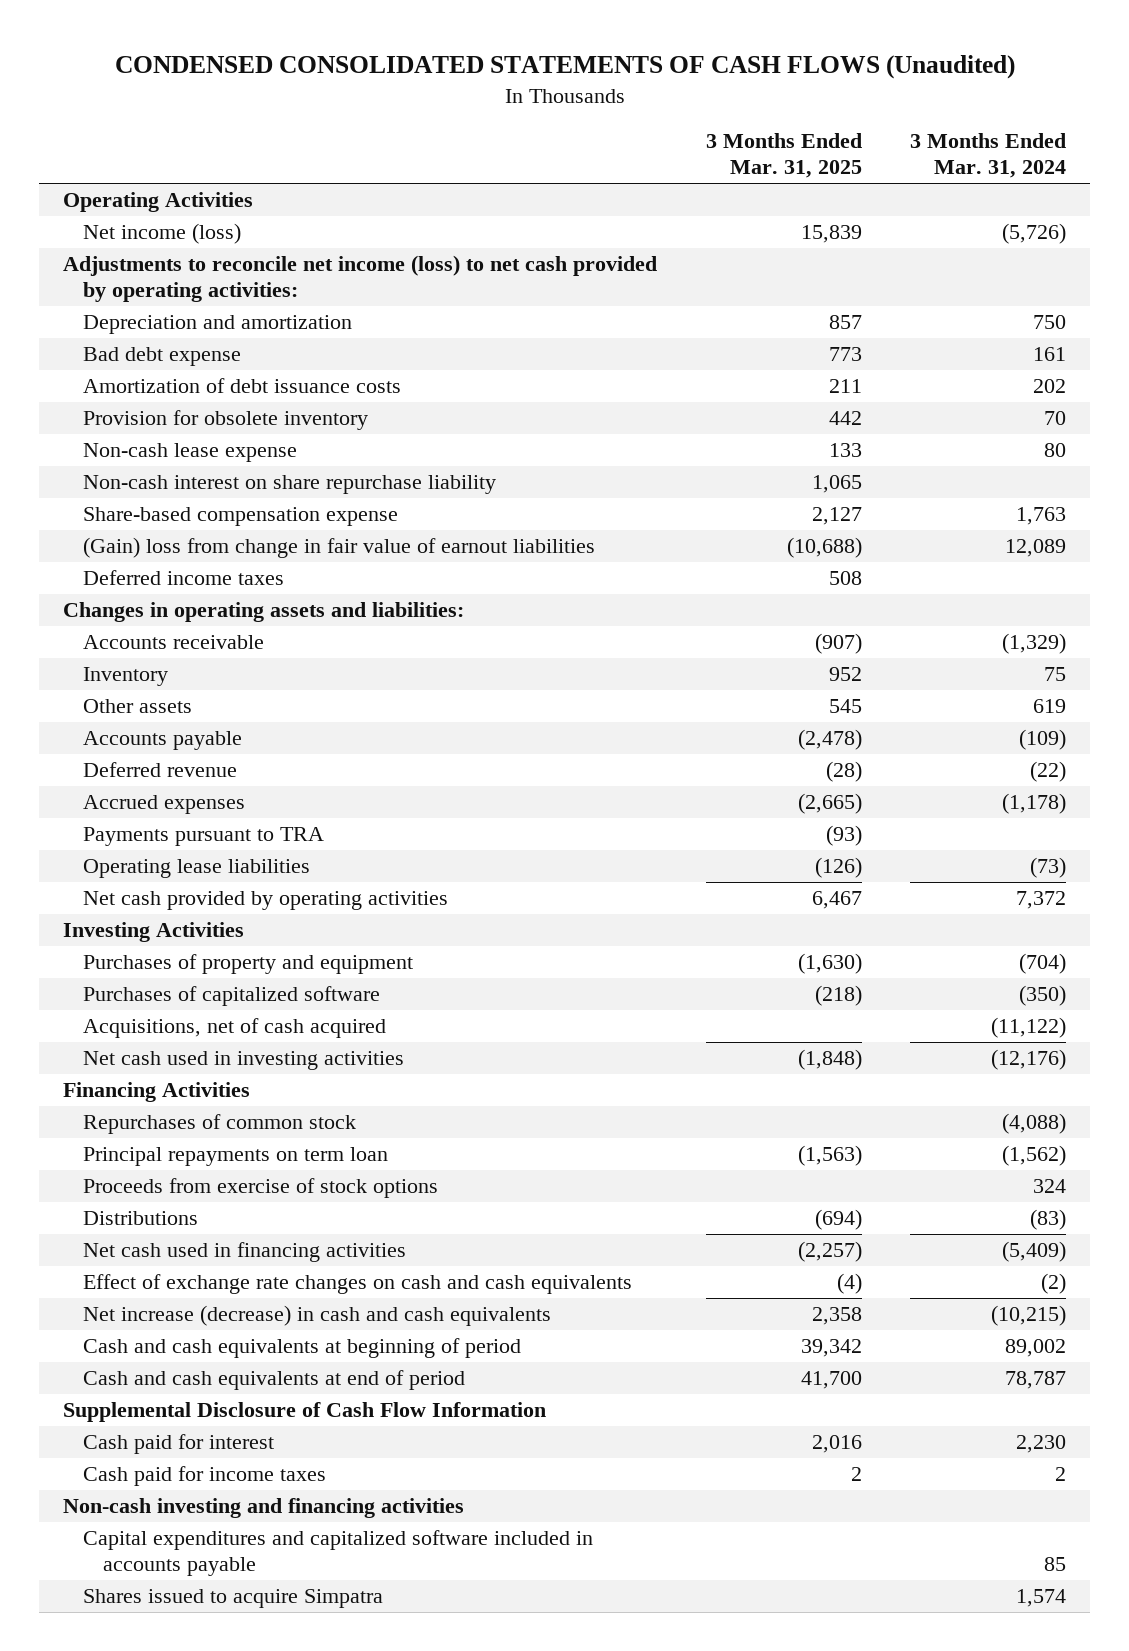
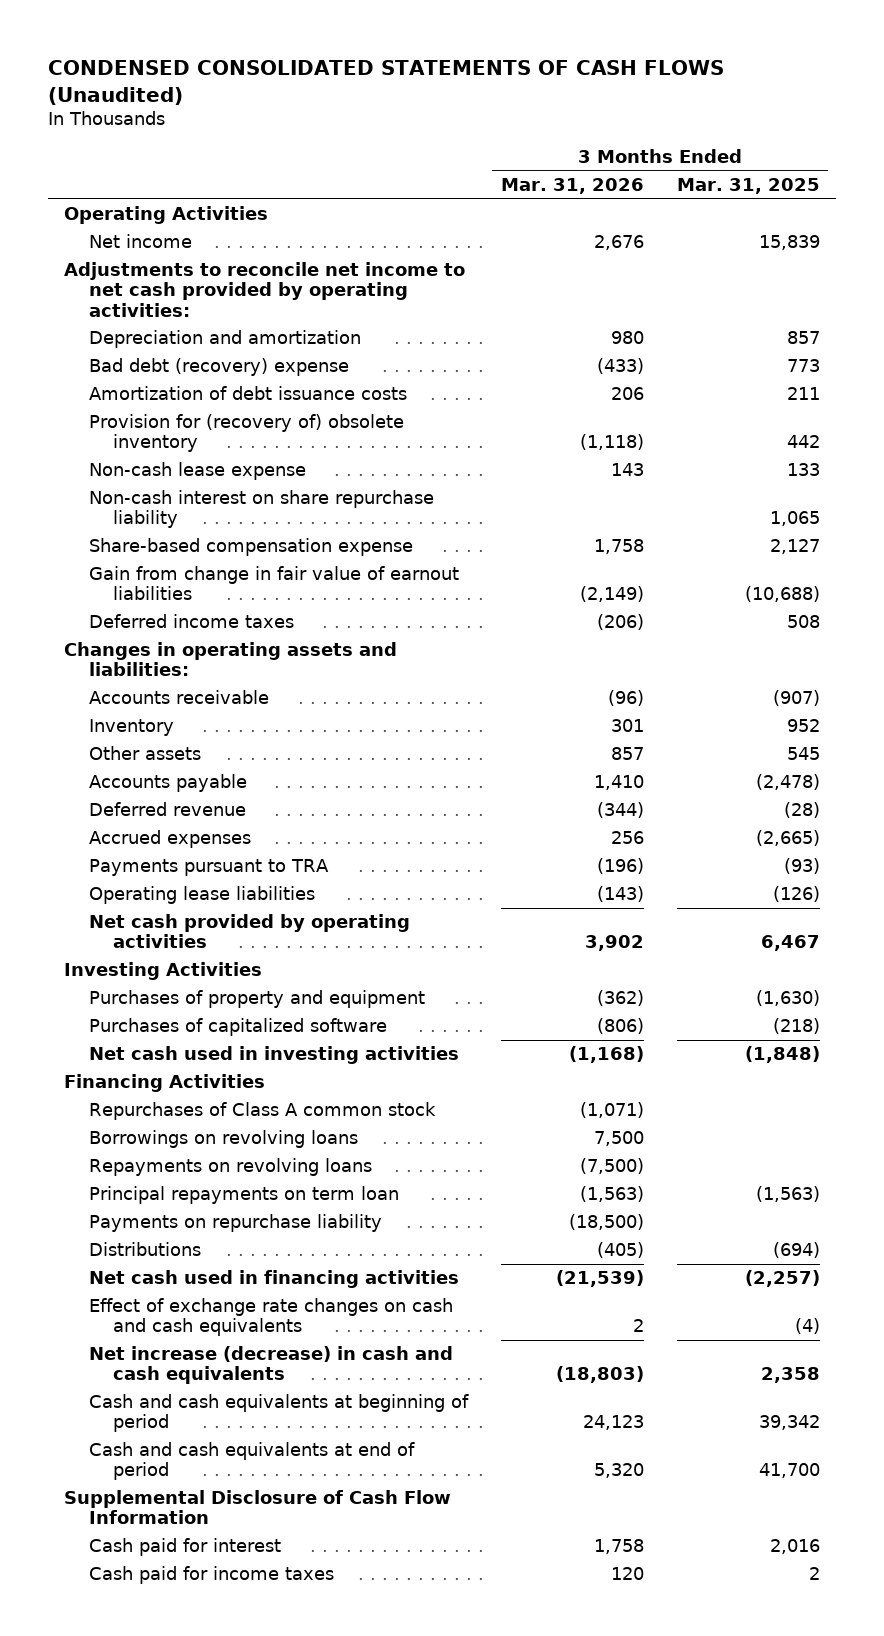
[909,133,1066,179] 3 Months Ended Mar. 31, 2024 -> none
none -> [500,178,644,195] Mar. 31, 2026
[83,223,242,245] Net income (loss) -> [88,234,192,249] Net income
[63,255,658,303] Adjustments to reconcile net income (loss) to net cash provided by operating activities: -> [64,262,466,317] Adjustments to reconcile net income to net cash provided by operating activities:
[83,347,242,367] Bad debt expense -> [88,358,349,377] Bad debt (recovery) expense
[83,410,369,431] Provision for obsolete inventory -> [88,414,404,453] Provision for (recovery of) obsolete inventory
[83,537,596,559] (Gain) loss from change in fair value of earnout liabilities -> [88,566,459,601] Gain from change in fair value of earnout liabilities
[83,1018,387,1039] Acquisitions, net of cash acquired -> none
[83,1114,357,1135] Repurchases of common stock -> [88,1102,436,1121] Repurchases of Class A common stock
none -> [88,1130,358,1149] Borrowings on revolving loans
none -> [88,1158,372,1177] Repayments on revolving loans
[83,1178,439,1199] Proceeds from exercise of stock options -> none
none -> [88,1214,382,1233] Payments on repurchase liability
[63,1498,465,1519] Non-cash investing and financing activities -> none
[83,1530,594,1577] Capital expenditures and capitalized software included in accounts payable -> none
[83,1589,384,1609] Shares issued to acquire Simpatra -> none

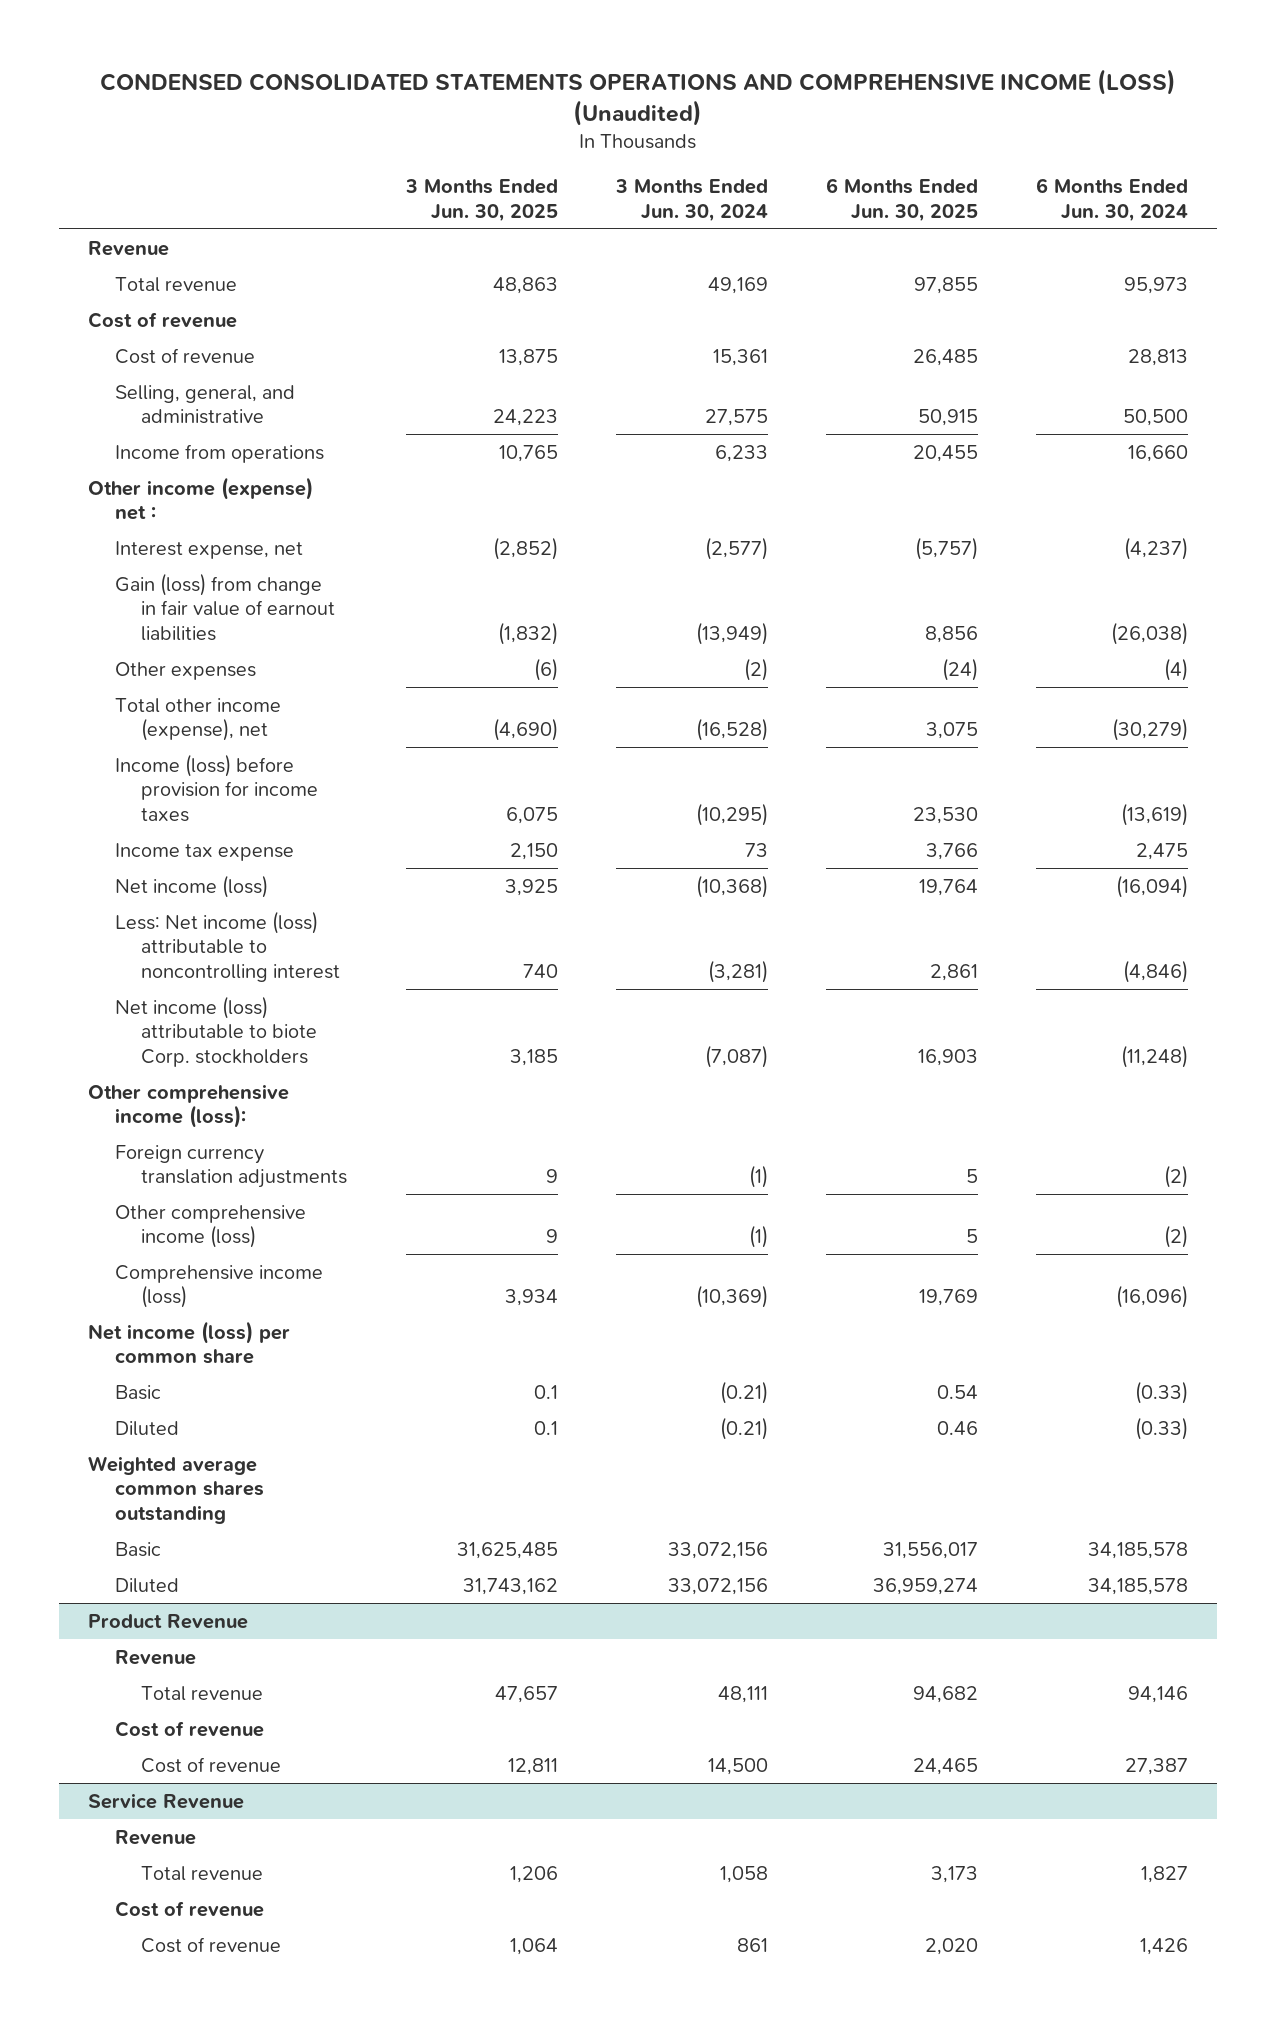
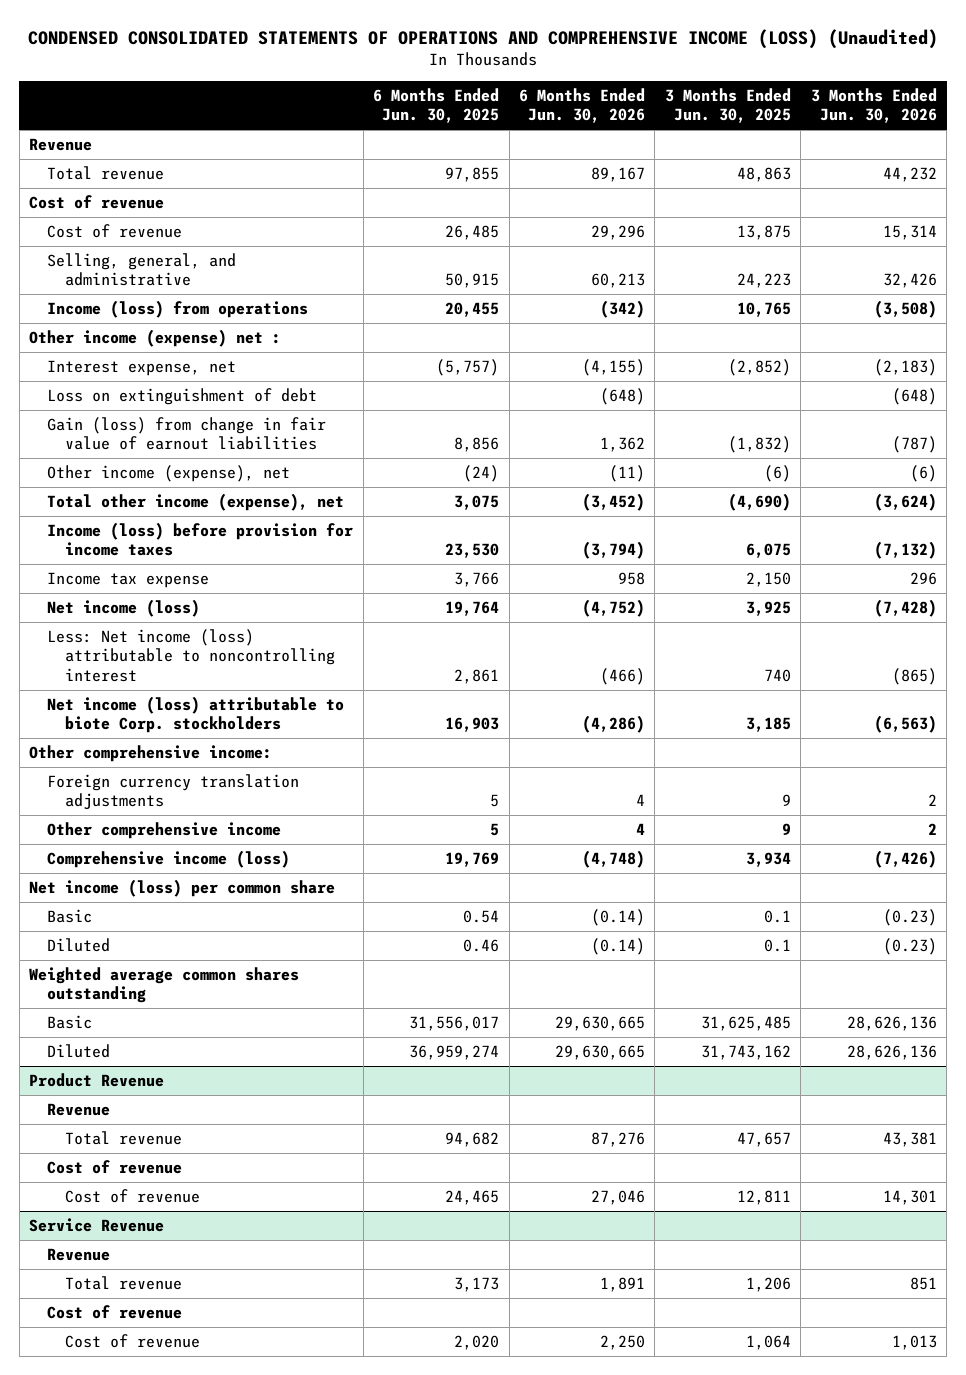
[100,69,1177,127] CONDENSED CONSOLIDATED STATEMENTS OPERATIONS AND COMPREHENSIVE INCOME (LOSS) (Unaudited) -> [27,28,938,49] CONDENSED CONSOLIDATED STATEMENTS OF OPERATIONS AND COMPREHENSIVE INCOME (LOSS) (Unaudited)
[614,178,768,222] 3 Months Ended Jun. 30, 2024 -> none
[1035,177,1188,222] 6 Months Ended Jun. 30, 2024 -> none
none -> [518,87,645,124] 6 Months Ended Jun. 30, 2026
none -> [810,87,937,124] 3 Months Ended Jun. 30, 2026
[114,443,324,463] Income from operations -> [47,300,309,319] Income (loss) from operations
none -> [47,388,318,406] Loss on extinguishment of debt
[114,661,256,680] Other expenses -> [47,465,291,483] Other income (expense), net
[88,1083,290,1129] Other comprehensive income (loss): -> [29,745,273,763] Other comprehensive income:
[114,1204,306,1249] Other comprehensive income (loss) -> [47,822,282,840] Other comprehensive income

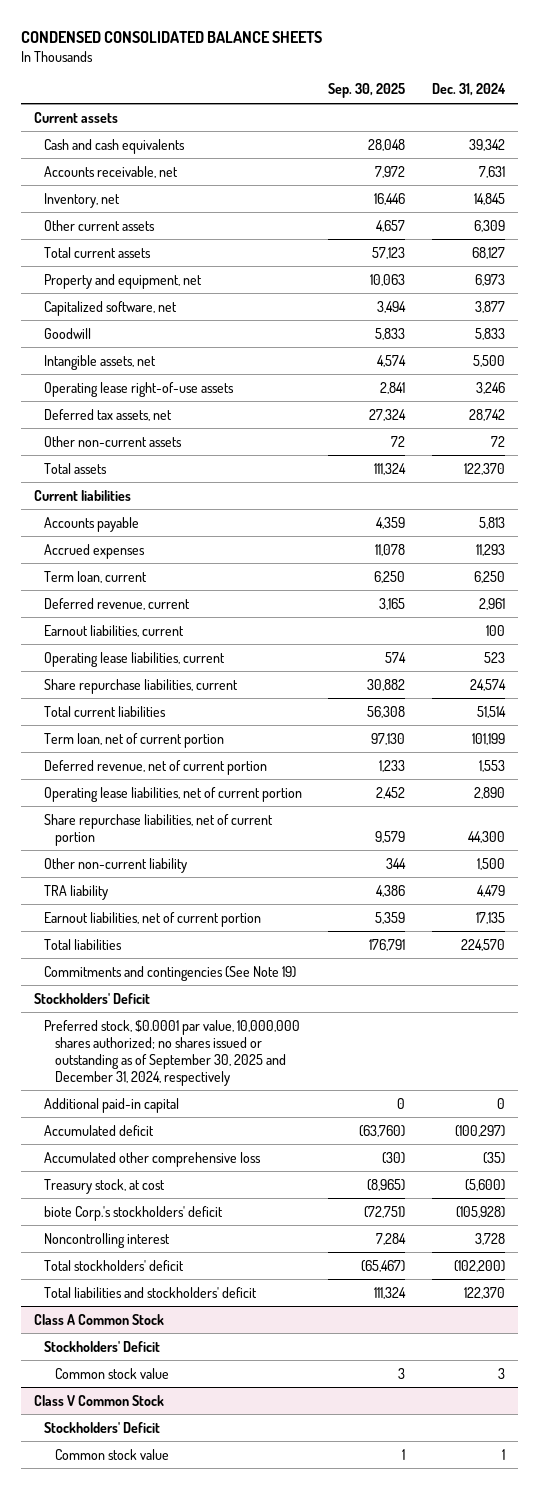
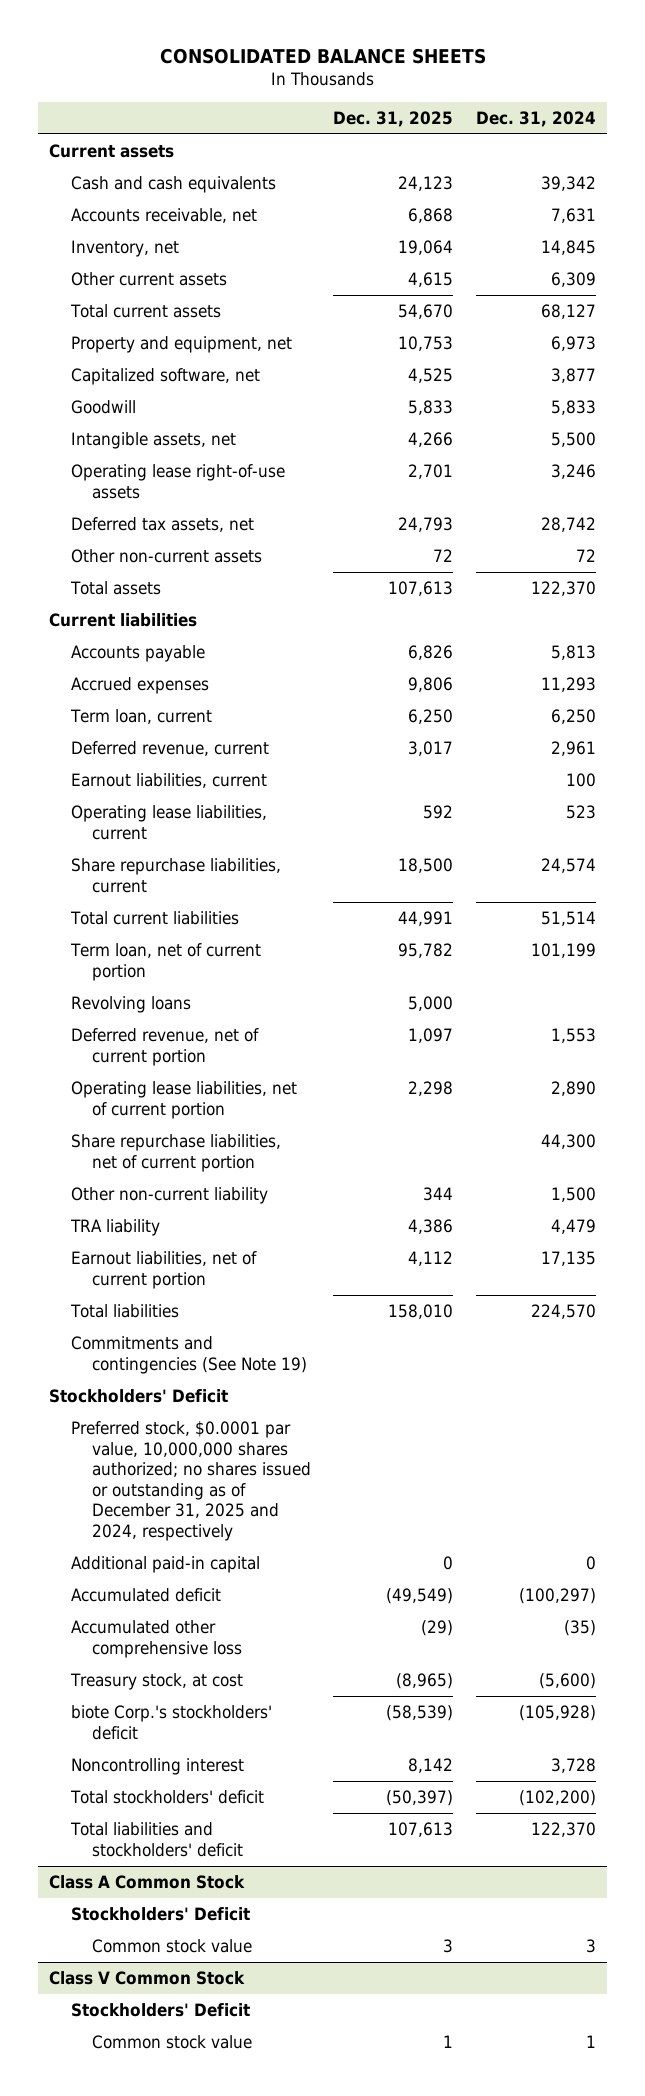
[20,30,322,43] CONDENSED CONSOLIDATED BALANCE SHEETS -> [159,48,486,65] CONSOLIDATED BALANCE SHEETS
[328,83,406,99] Sep. 30, 2025 -> none
none -> [333,110,454,127] Dec. 31, 2025
none -> [70,996,191,1014] Revolving loans
[44,1019,301,1086] Preferred stock, $0.0001 par value, 10,000,000 shares authorized; no shares issued or outstanding as of September 30, 2025 and December 31, 2024, respectively -> [70,1421,311,1541] Preferred stock, $0.0001 par value, 10,000,000 shares authorized; no shares issued or outstanding as of December 31, 2025 and 2024, respectively

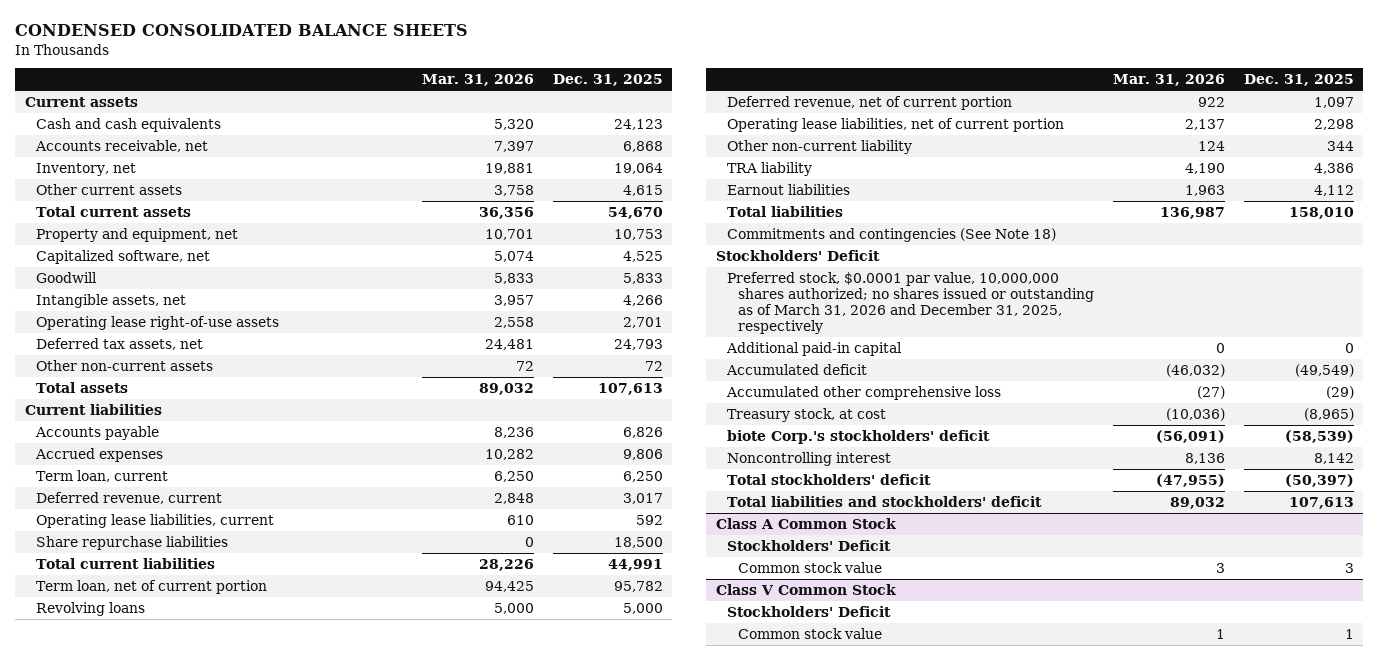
[159,48,486,65] CONSOLIDATED BALANCE SHEETS -> [15,24,469,37] CONDENSED CONSOLIDATED BALANCE SHEETS
[475,110,596,127] Dec. 31, 2024 -> none
none -> [422,74,535,87] Mar. 31, 2026
[70,773,267,789] Earnout liabilities, current -> none
[70,858,281,893] Share repurchase liabilities, current -> [36,535,229,550] Share repurchase liabilities
[70,1134,281,1172] Share repurchase liabilities, net of current portion -> none
[70,1251,257,1289] Earnout liabilities, net of current portion -> [727,183,851,195] Earnout liabilities
[70,1336,307,1374] Commitments and contingencies (See Note 19) -> [727,227,1057,242] Commitments and contingencies (See Note 18)
[70,1421,311,1541] Preferred stock, $0.0001 par value, 10,000,000 shares authorized; no shares issued or outstanding as of December 31, 2025 and 2024, respectively -> [727,271,1095,334] Preferred stock, $0.0001 par value, 10,000,000 shares authorized; no shares issued or outstanding as of March 31, 2026 and December 31, 2025, respectively

